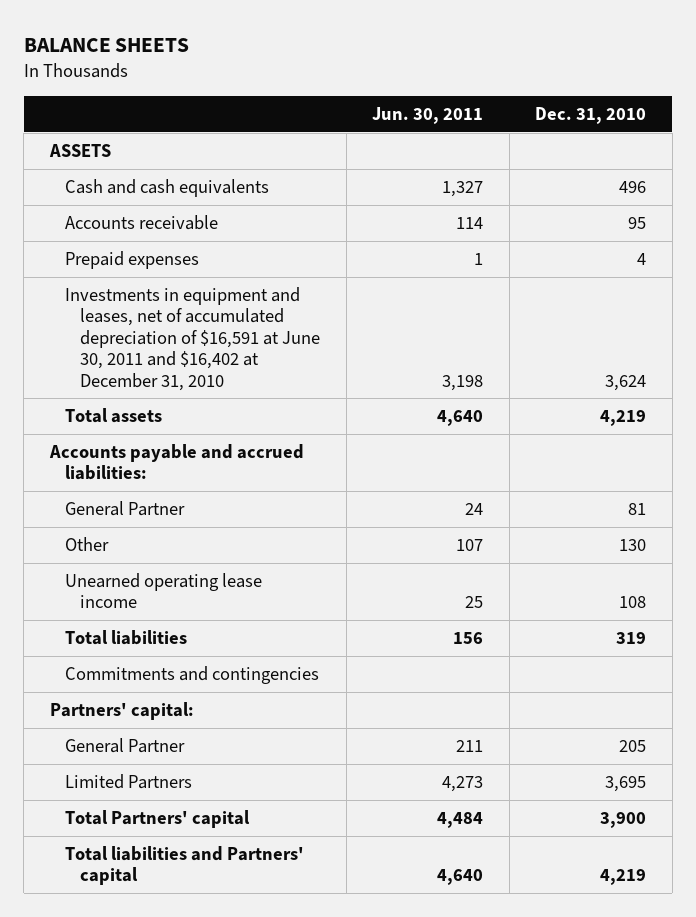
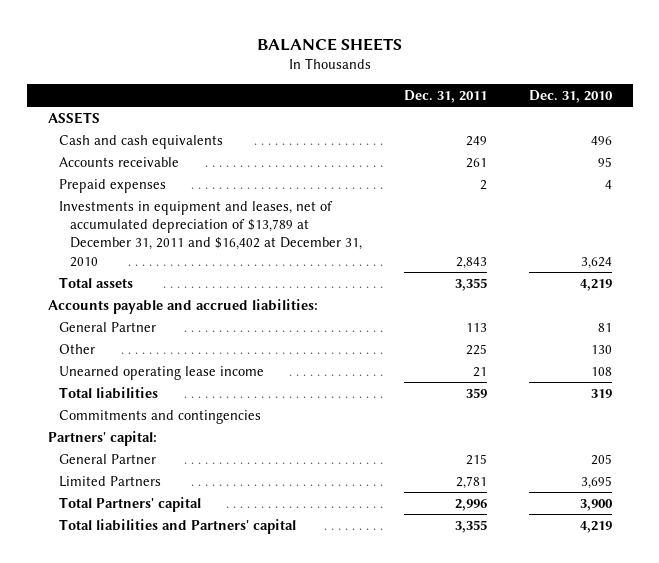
[372,106,484,124] Jun. 30, 2011 -> none
none -> [403,89,487,103] Dec. 31, 2011
[65,286,321,391] Investments in equipment and leases, net of accumulated depreciation of $16,591 at June 30, 2011 and $16,402 at December 31, 2010 -> [58,200,362,267] Investments in equipment and leases, net of accumulated depreciation of $13,789 at December 31, 2011 and $16,402 at December 31, 2010

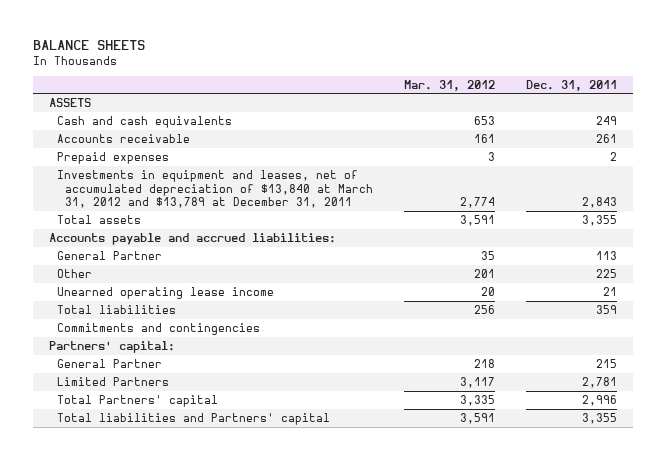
[528,89,613,103] Dec. 31, 2010 -> none
none -> [404,79,496,91] Mar. 31, 2012
[58,200,362,267] Investments in equipment and leases, net of accumulated depreciation of $13,789 at December 31, 2011 and $16,402 at December 31, 2010 -> [56,169,374,209] Investments in equipment and leases, net of accumulated depreciation of $13,840 at March 31, 2012 and $13,789 at December 31, 2011

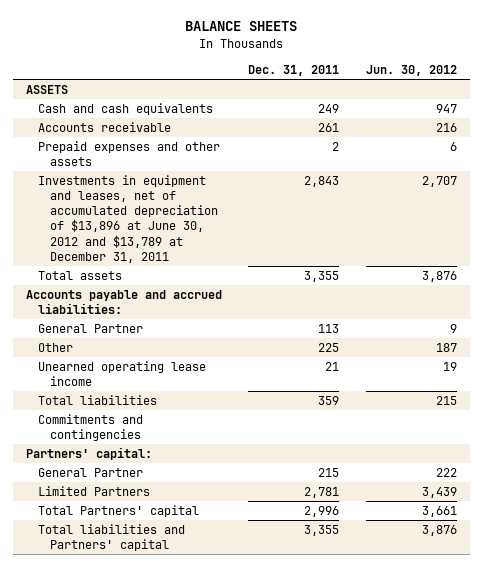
[404,79,496,91] Mar. 31, 2012 -> none
none -> [366,65,458,77] Jun. 30, 2012
[56,151,169,164] Prepaid expenses -> none
none -> [38,141,221,167] Prepaid expenses and other assets
[56,169,374,209] Investments in equipment and leases, net of accumulated depreciation of $13,840 at March 31, 2012 and $13,789 at December 31, 2011 -> [38,175,219,263] Investments in equipment and leases, net of accumulated depreciation of $13,896 at June 30, 2012 and $13,789 at December 31, 2011

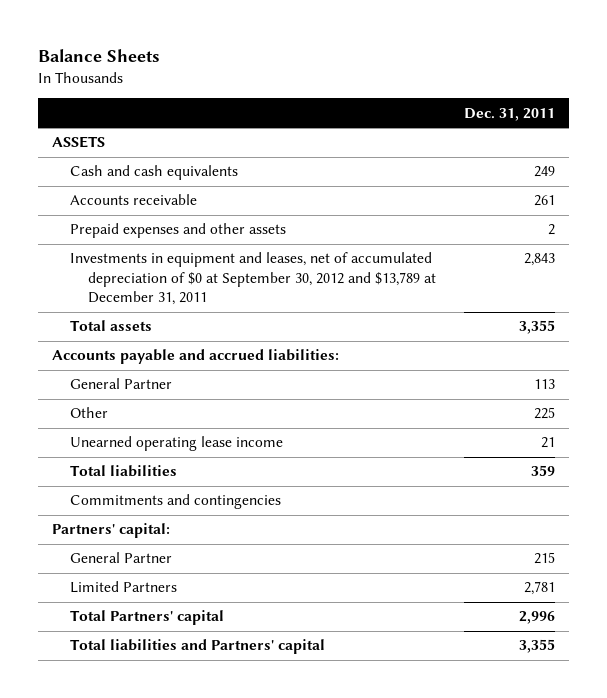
[185,21,298,32] BALANCE SHEETS -> [37,48,160,62] Balance Sheets
[366,65,458,77] Jun. 30, 2012 -> none
[38,175,219,263] Investments in equipment and leases, net of accumulated depreciation of $13,896 at June 30, 2012 and $13,789 at December 31, 2011 -> [69,252,436,306] Investments in equipment and leases, net of accumulated depreciation of $0 at September 30, 2012 and $13,789 at December 31, 2011

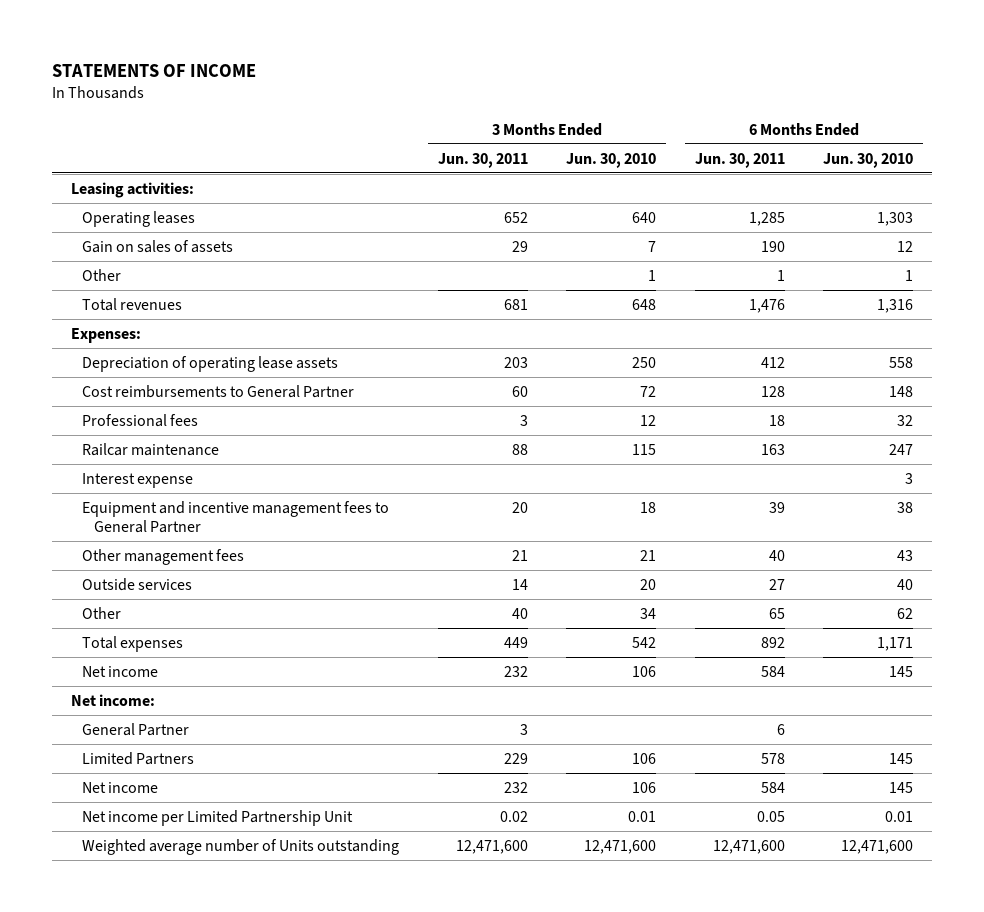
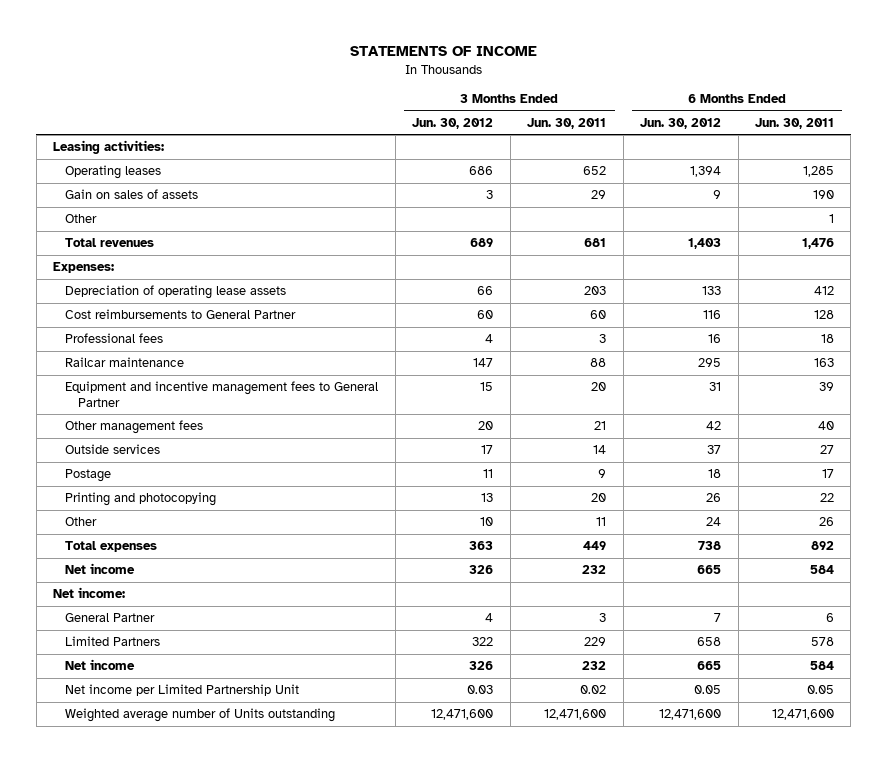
[566,152,657,168] Jun. 30, 2010 -> none
[823,152,914,168] Jun. 30, 2010 -> none
none -> [412,117,494,129] Jun. 30, 2012
none -> [640,117,722,129] Jun. 30, 2012
[82,472,194,488] Interest expense -> none
none -> [65,469,112,483] Postage
none -> [65,492,217,507] Printing and photocopying
[511,607,528,619] 40 -> [596,517,607,527] 11
[768,607,785,619] 65 -> [819,517,835,527] 26

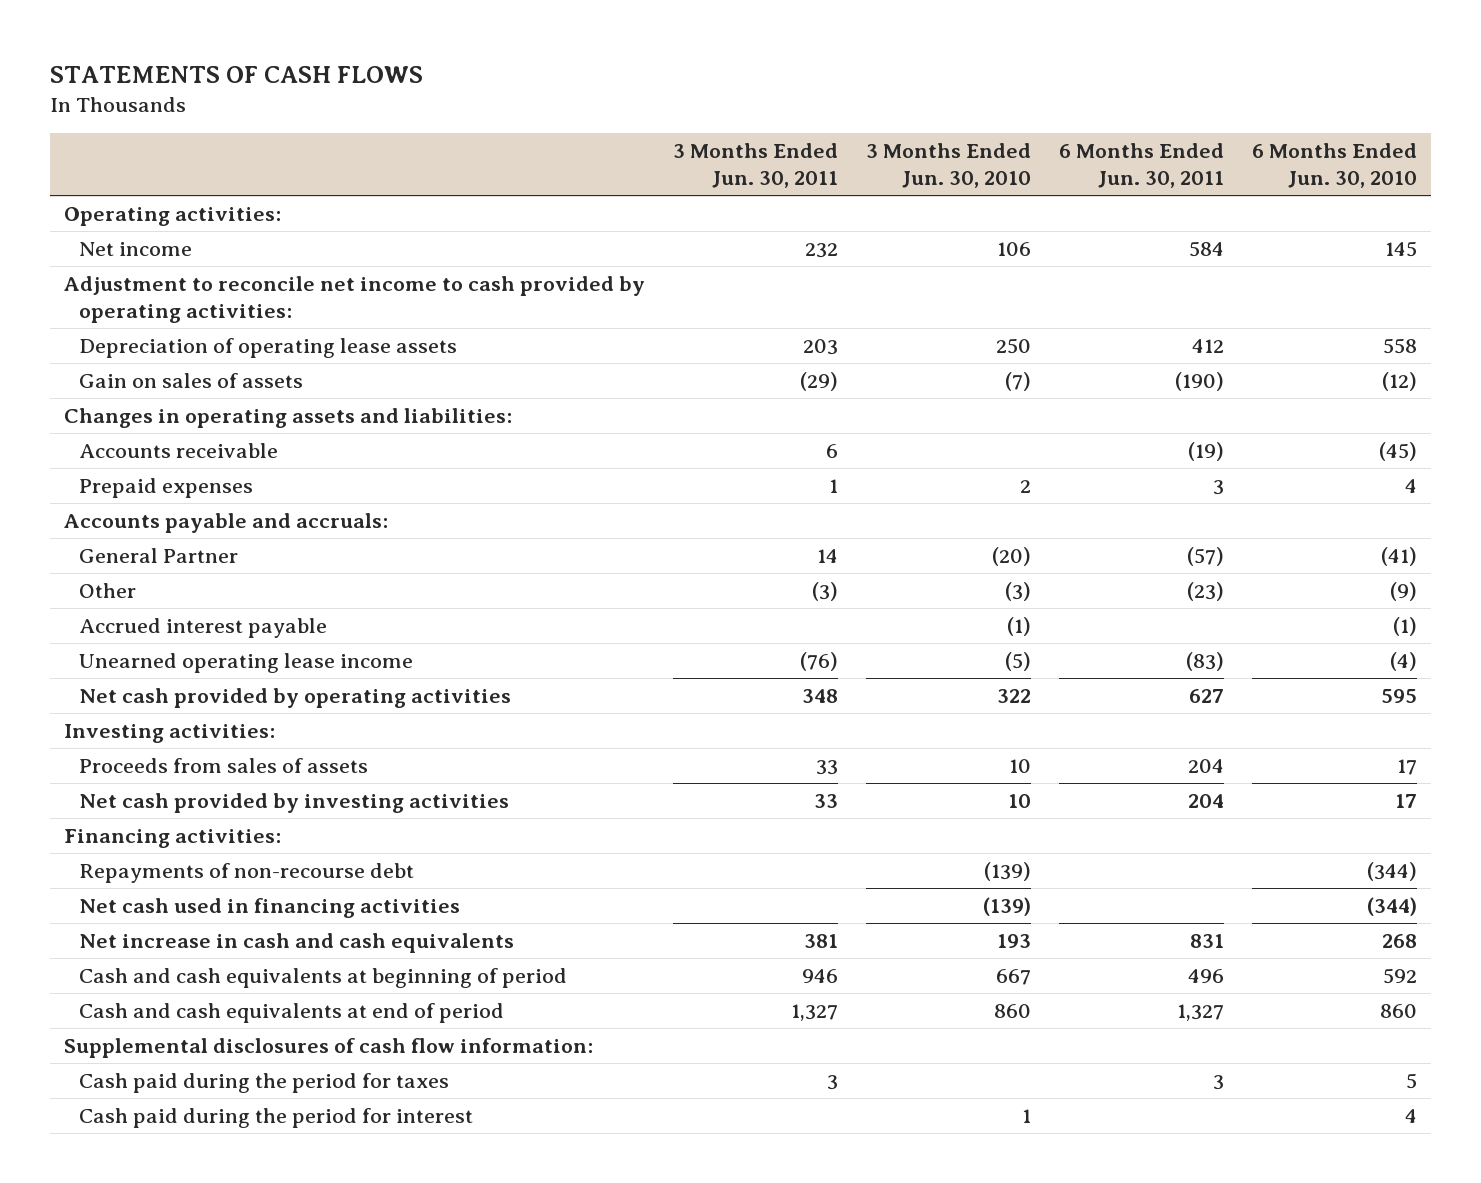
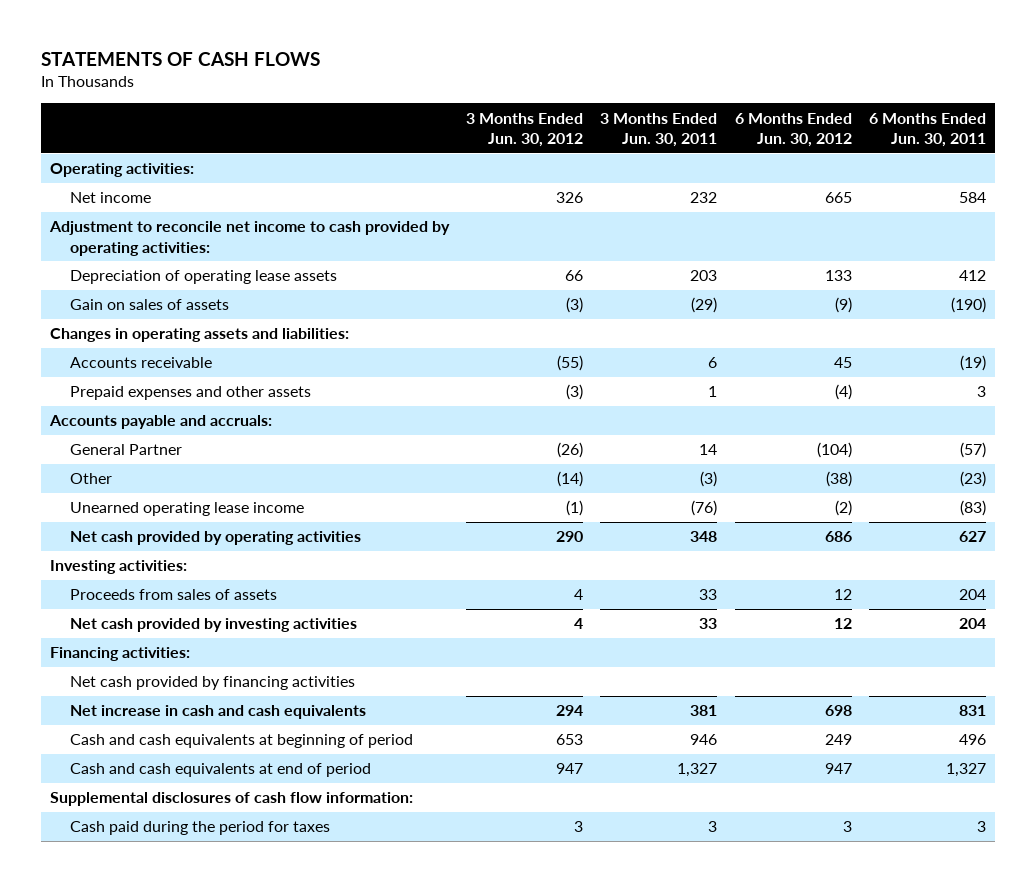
[865,142,1031,189] 3 Months Ended Jun. 30, 2010 -> none
[1252,142,1418,189] 6 Months Ended Jun. 30, 2010 -> none
none -> [466,112,584,147] 3 Months Ended Jun. 30, 2012
none -> [734,112,852,147] 6 Months Ended Jun. 30, 2012
[79,477,254,498] Prepaid expenses -> none
none -> [70,386,312,401] Prepaid expenses and other assets
[79,617,328,638] Accrued interest payable -> none
[79,862,415,883] Repayments of non-recourse debt -> none
[79,897,461,918] Net cash used in financing activities -> [70,676,356,691] Net cash provided by financing activities
[79,1107,474,1128] Cash paid during the period for interest -> none

